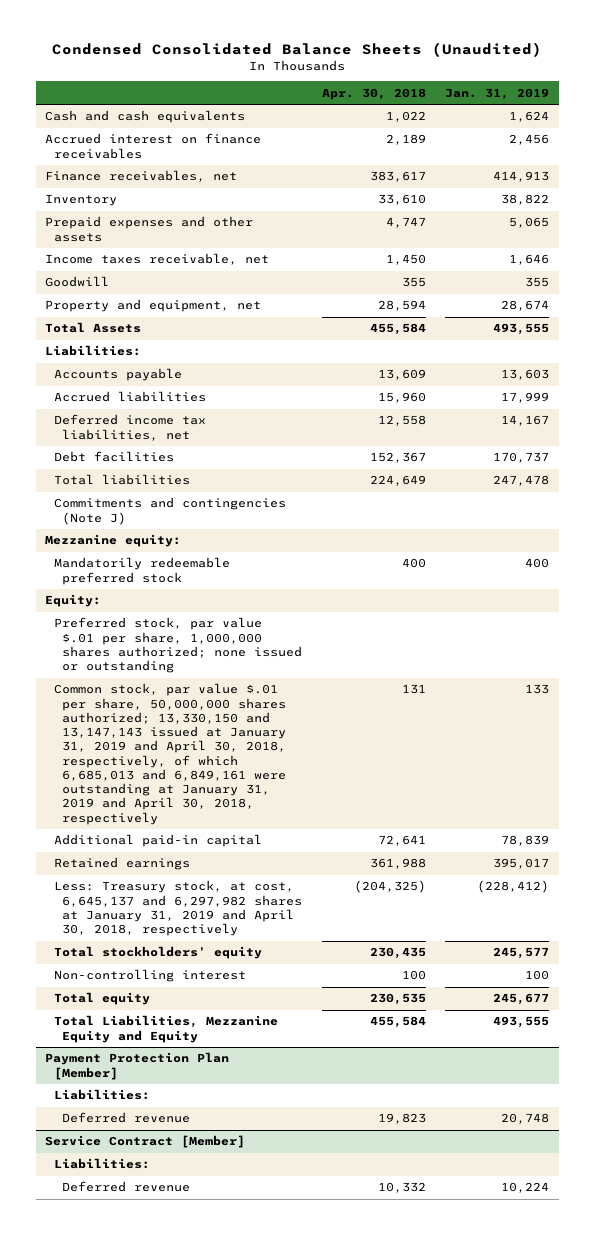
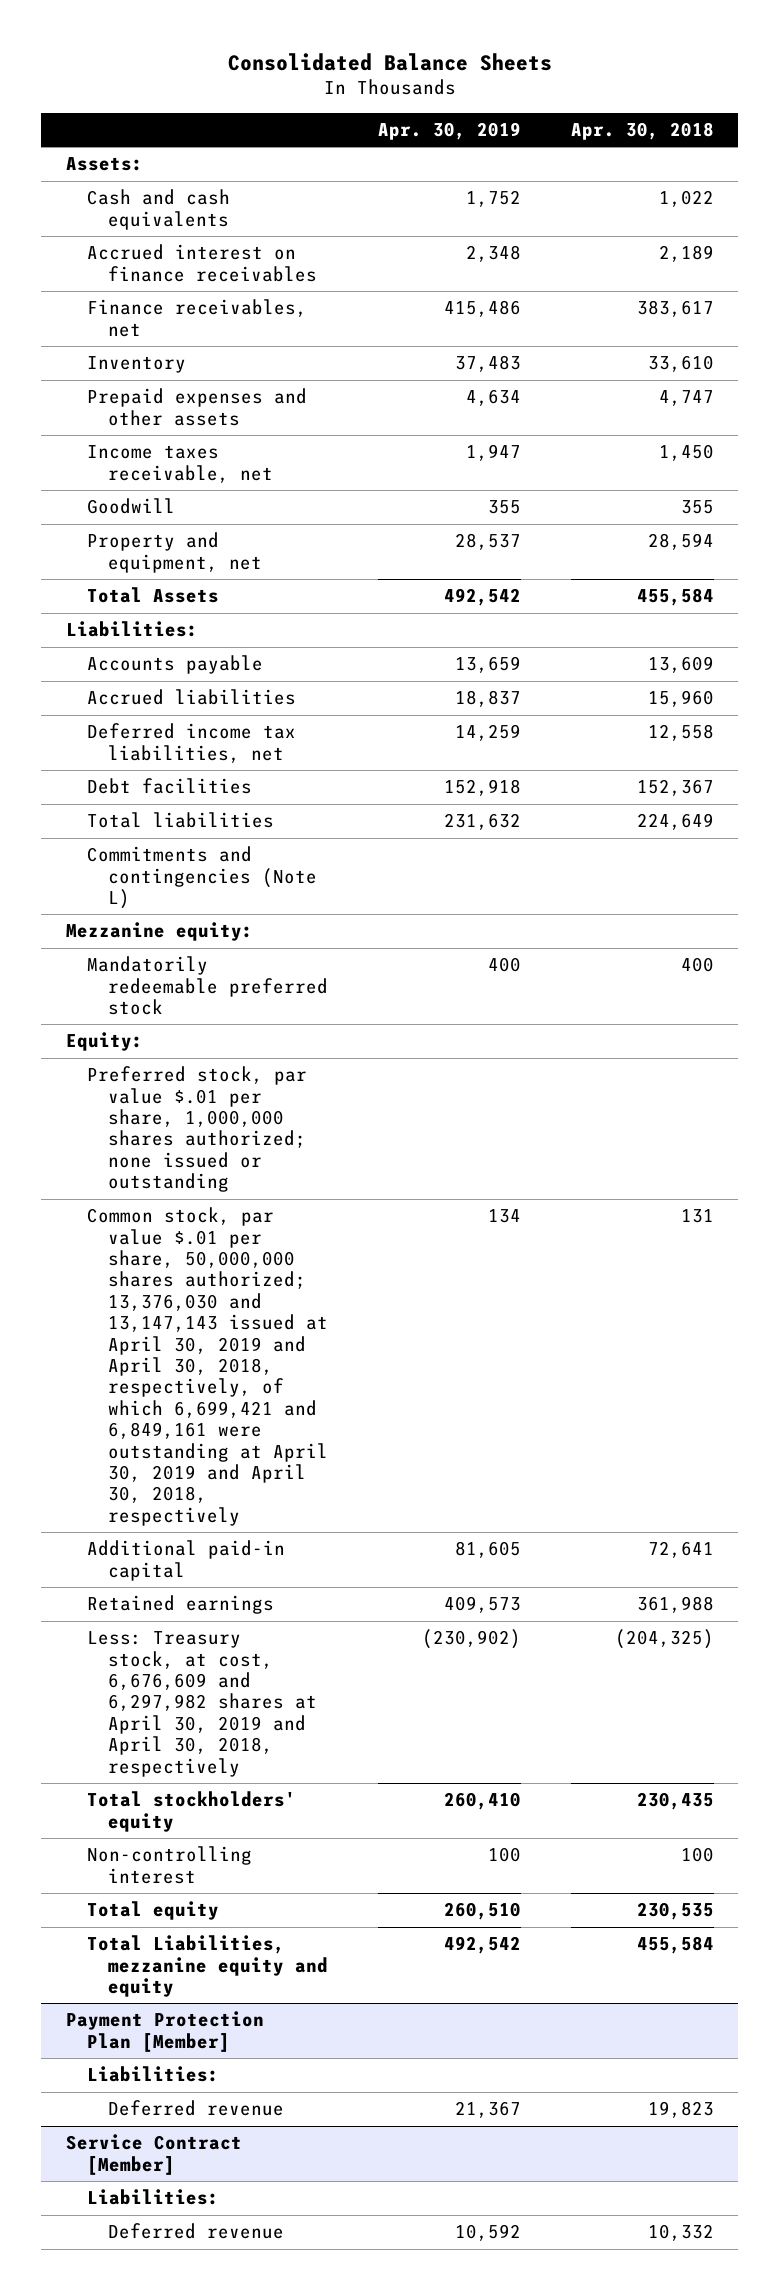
[52,41,543,57] Condensed Consolidated Balance Sheets (Unaudited) -> [227,52,552,71] Consolidated Balance Sheets
[445,87,550,100] Jan. 31, 2019 -> none
none -> [378,121,522,140] Apr. 30, 2019
none -> [65,157,143,172] Assets:
[53,497,286,525] Commitments and contingencies (Note J) -> [87,846,318,909] Commitments and contingencies (Note L)
[53,683,287,825] Common stock, par value $.01 per share, 50,000,000 shares authorized; 13,330,150 and 13,147,143 issued at January 31, 2019 and April 30, 2018, respectively, of which 6,685,013 and 6,849,161 were outstanding at January 31, 2019 and April 30, 2018, respectively -> [87,1207,329,1526] Common stock, par value $.01 per share, 50,000,000 shares authorized; 13,376,030 and 13,147,143 issued at April 30, 2019 and April 30, 2018, respectively, of which 6,699,421 and 6,849,161 were outstanding at April 30, 2019 and April 30, 2018, respectively
[53,880,303,937] Less: Treasury stock, at cost, 6,645,137 and 6,297,982 shares at January 31, 2019 and April 30, 2018, respectively -> [87,1631,318,1777] Less: Treasury stock, at cost, 6,676,609 and 6,297,982 shares at April 30, 2019 and April 30, 2018, respectively
[53,1015,278,1043] Total Liabilities, Mezzanine Equity and Equity -> [87,1935,329,1997] Total Liabilities, mezzanine equity and equity

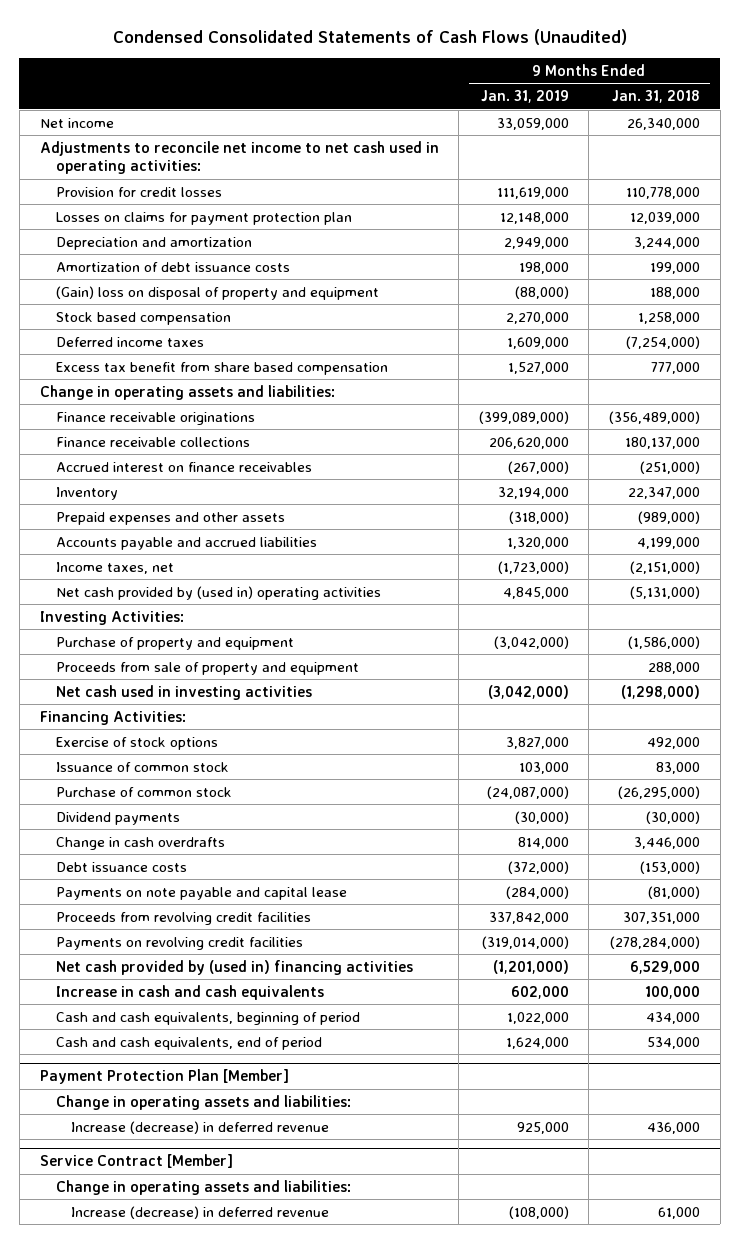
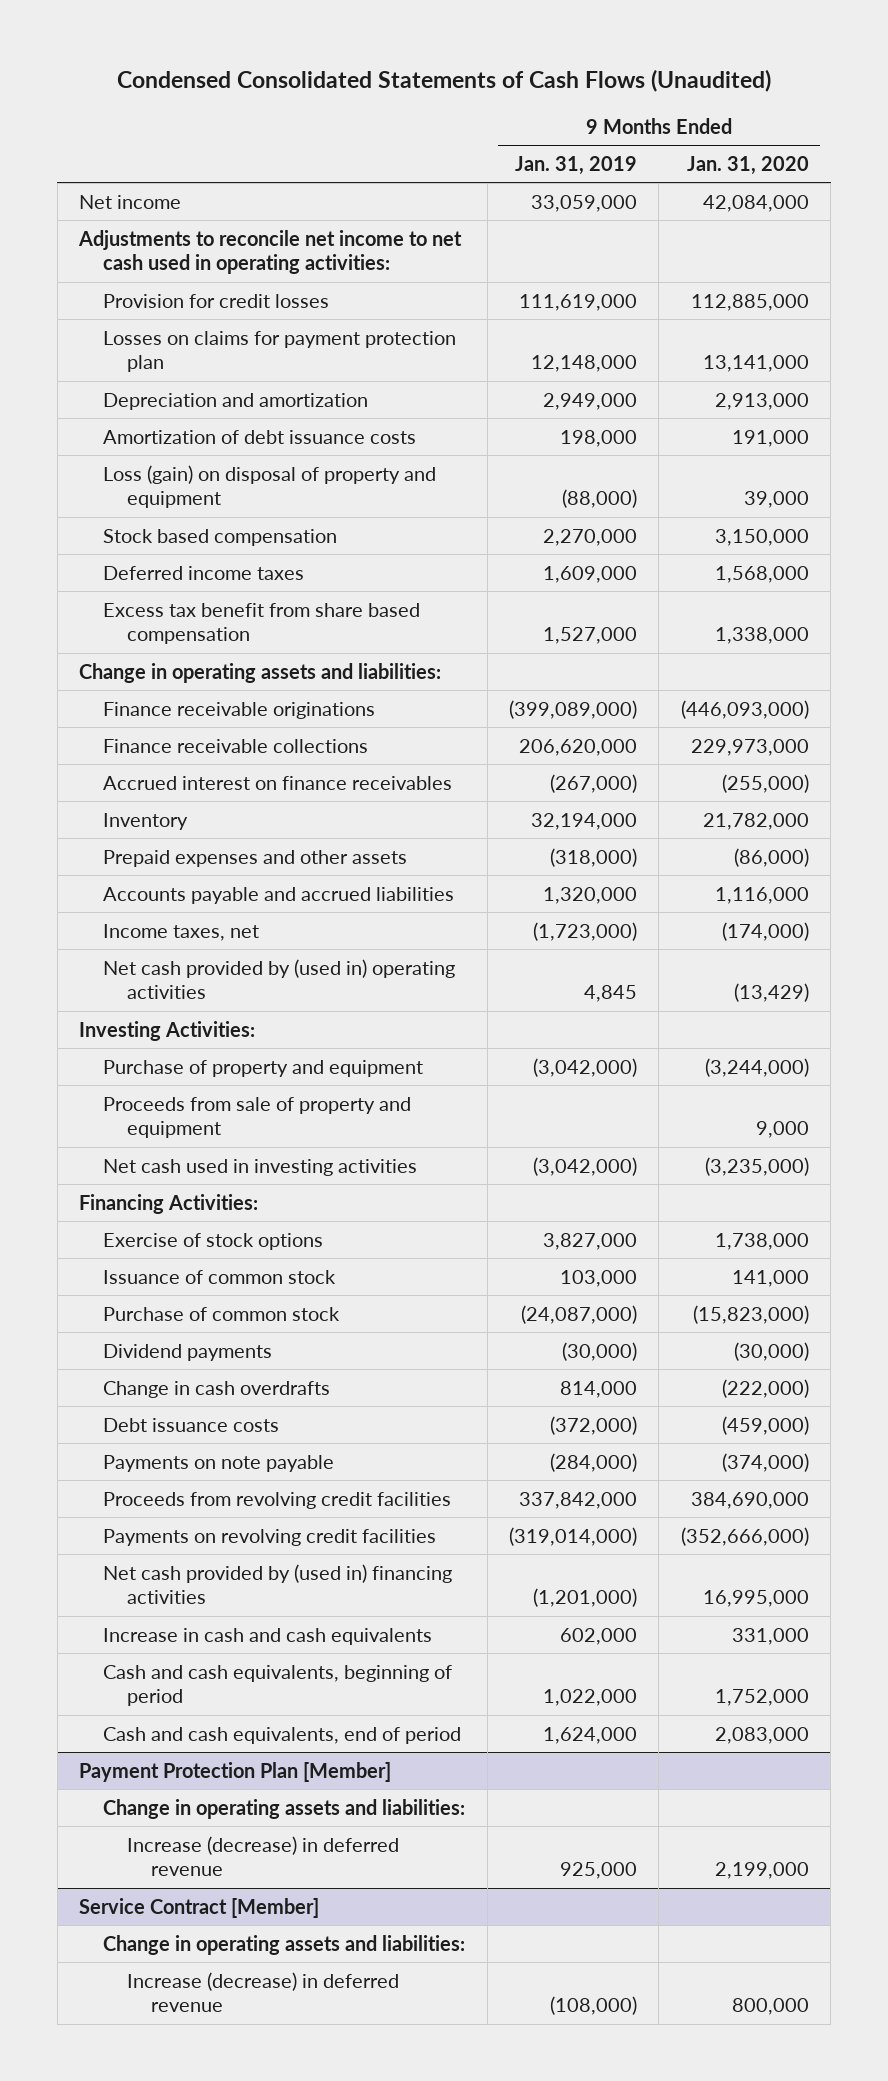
[612,90,701,104] Jan. 31, 2018 -> none
none -> [686,155,809,175] Jan. 31, 2020
[55,285,379,300] (Gain) loss on disposal of property and equipment -> [103,464,437,509] Loss (gain) on disposal of property and equipment
[502,586,569,599] 4,845,000 -> [584,985,638,1003] 4,845
[55,886,347,900] Payments on note payable and capital lease -> [103,1454,335,1472] Payments on note payable

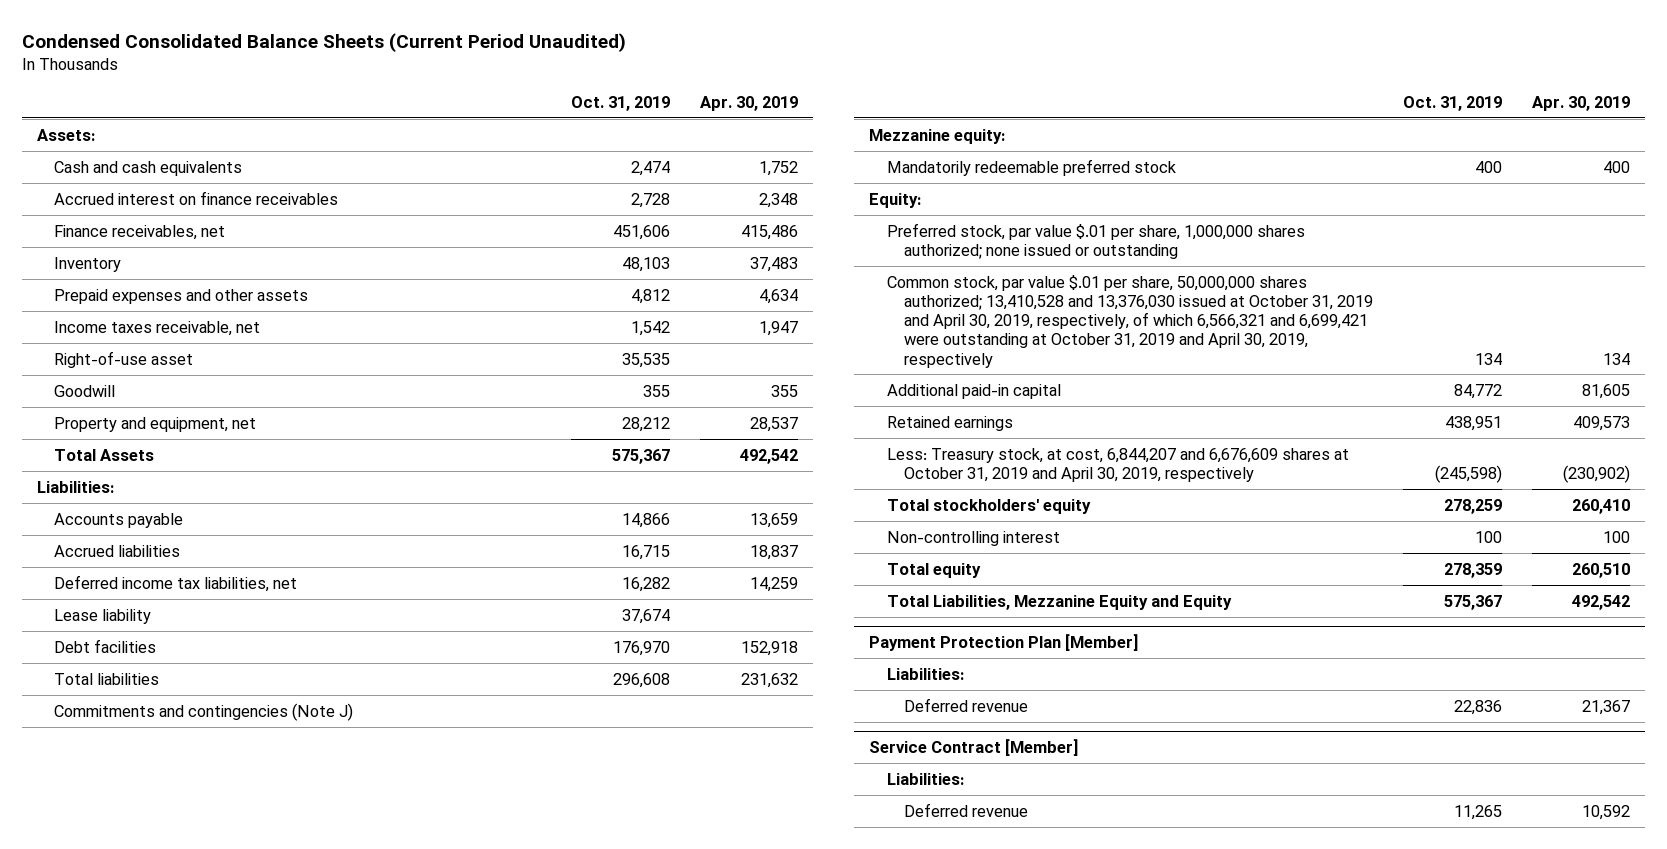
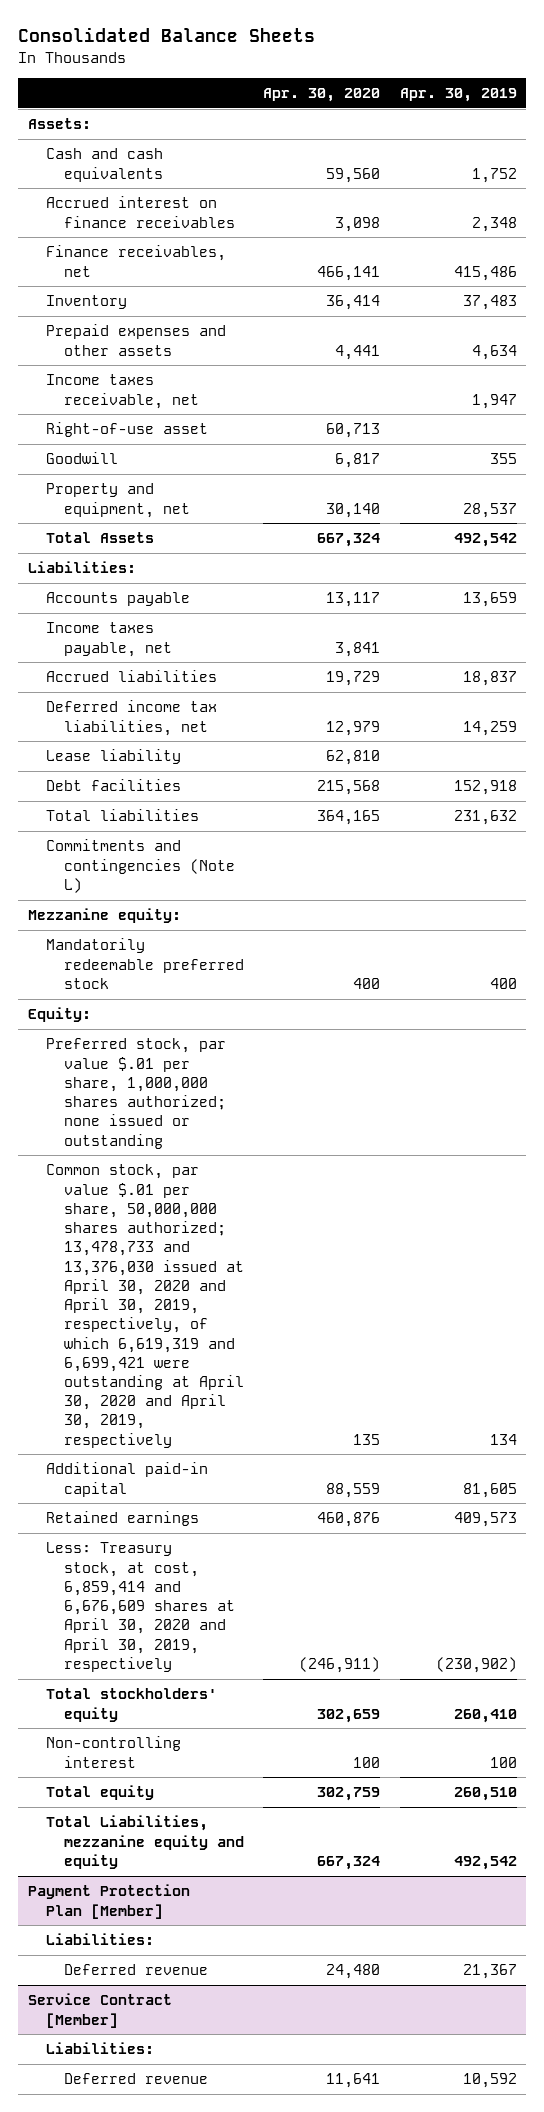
[21,32,626,52] Condensed Consolidated Balance Sheets (Current Period Unaudited) -> [18,26,316,42] Consolidated Balance Sheets
[570,96,670,112] Oct. 31, 2019 -> none
none -> [263,88,381,103] Apr. 30, 2020
none -> [45,622,173,657] Income taxes payable, net
[54,702,354,721] Commitments and contingencies (Note J) -> [45,839,236,893] Commitments and contingencies (Note L)
[886,274,1373,368] Common stock, par value $.01 per share, 50,000,000 shares authorized; 13,410,528 and 13,376,030 issued at October 31, 2019 and April 30, 2019, respectively, of which 6,566,321 and 6,699,421 were outstanding at October 31, 2019 and April 30, 2019, respectively -> [45,1164,245,1448] Common stock, par value $.01 per share, 50,000,000 shares authorized; 13,478,733 and 13,376,030 issued at April 30, 2020 and April 30, 2019, respectively, of which 6,619,319 and 6,699,421 were outstanding at April 30, 2020 and April 30, 2019, respectively
[886,447,1349,482] Less: Treasury stock, at cost, 6,844,207 and 6,676,609 shares at October 31, 2019 and April 30, 2019, respectively -> [45,1542,236,1672] Less: Treasury stock, at cost, 6,859,414 and 6,676,609 shares at April 30, 2020 and April 30, 2019, respectively
[886,594,1232,610] Total Liabilities, Mezzanine Equity and Equity -> [45,1815,245,1869] Total Liabilities, mezzanine equity and equity

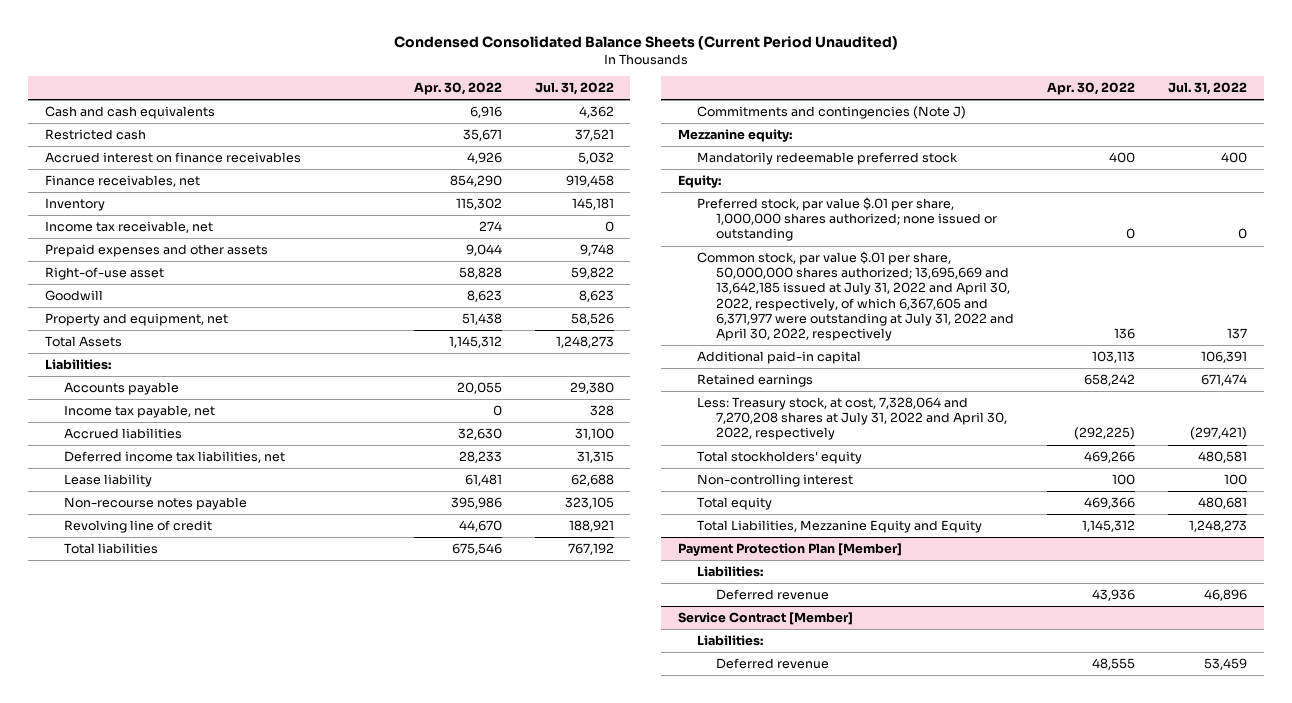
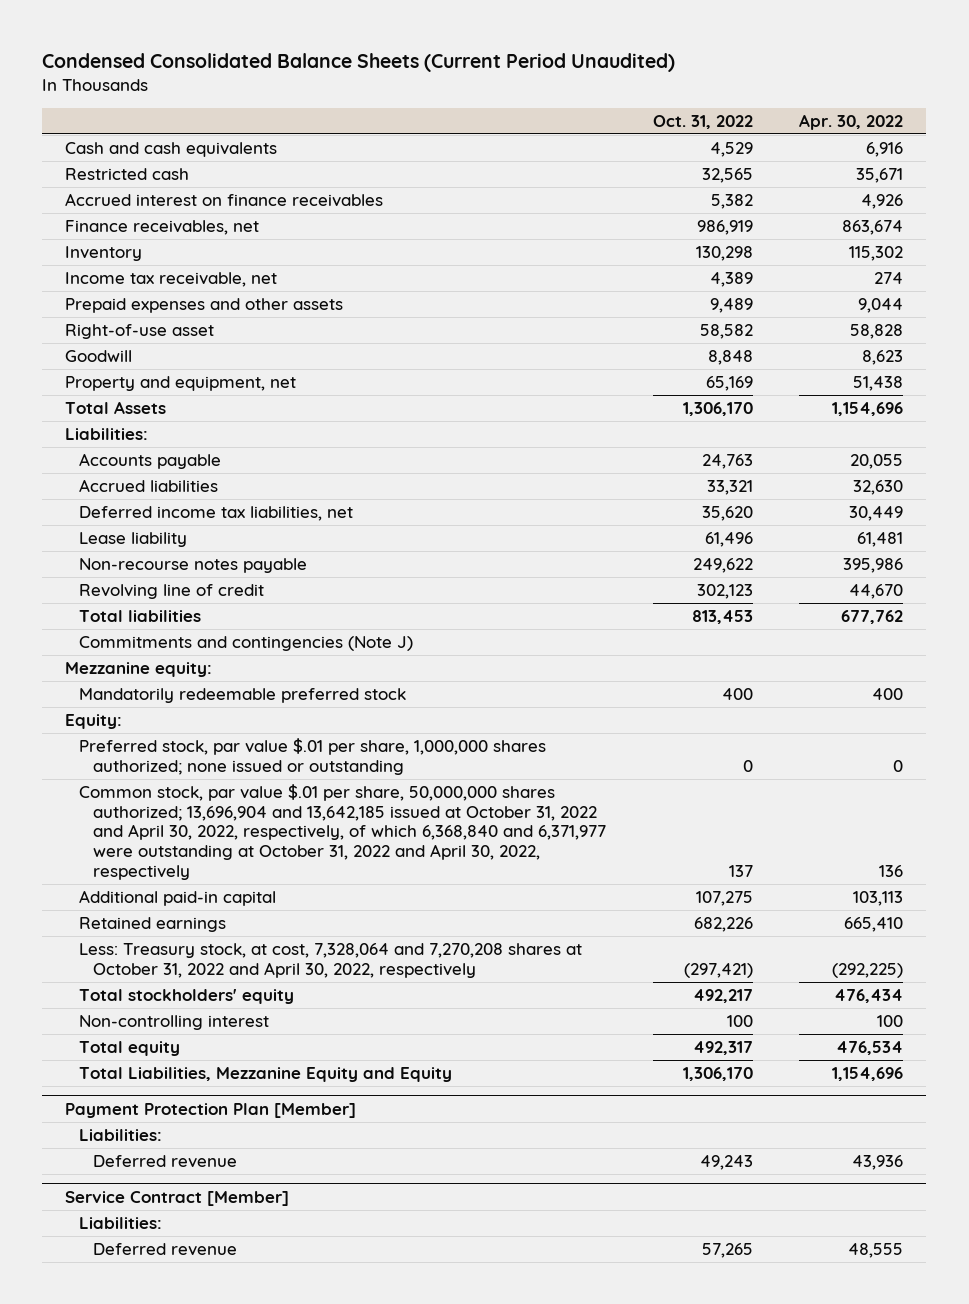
[534,82,614,96] Jul. 31, 2022 -> none
none -> [652,114,753,129] Oct. 31, 2022
[449,175,502,188] 854,290 -> [842,220,904,236] 863,674
[448,336,502,349] 1,145,312 -> [832,402,904,417] 1,154,696
[63,405,215,419] Income tax payable, net -> none
[458,451,502,464] 28,233 -> [849,506,904,522] 30,449
[451,543,502,556] 675,546 -> [841,610,904,625] 677,762
[696,251,1014,342] Common stock, par value $.01 per share, 50,000,000 shares authorized; 13,695,669 and 13,642,185 issued at July 31, 2022 and April 30, 2022, respectively, of which 6,367,605 and 6,371,977 were outstanding at July 31, 2022 and April 30, 2022, respectively -> [79,784,607,880] Common stock, par value $.01 per share, 50,000,000 shares authorized; 13,696,904 and 13,642,185 issued at October 31, 2022 and April 30, 2022, respectively, of which 6,368,840 and 6,371,977 were outstanding at October 31, 2022 and April 30, 2022, respectively
[1083,374,1135,387] 658,242 -> [844,917,904,933] 665,410
[696,397,1007,441] Less: Treasury stock, at cost, 7,328,064 and 7,270,208 shares at July 31, 2022 and April 30, 2022, respectively -> [79,943,583,978] Less: Treasury stock, at cost, 7,328,064 and 7,270,208 shares at October 31, 2022 and April 30, 2022, respectively
[1083,451,1135,464] 469,266 -> [834,989,904,1004] 476,434
[1083,497,1135,510] 469,366 -> [836,1041,904,1056] 476,534
[1081,520,1135,533] 1,145,312 -> [832,1067,904,1082] 1,154,696

